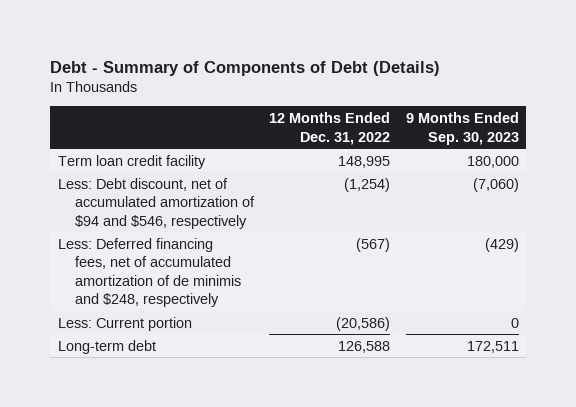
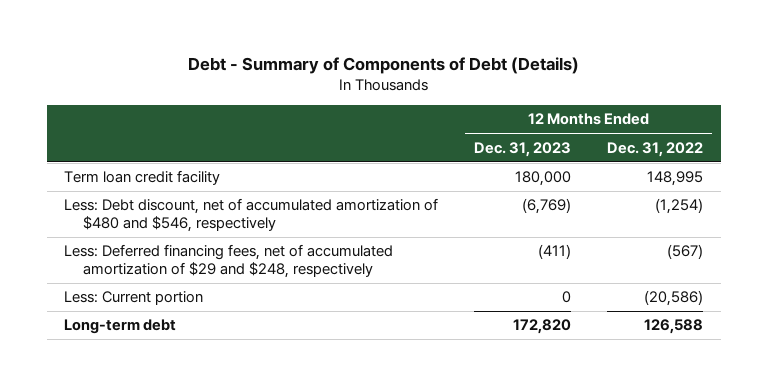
[405,111,519,145] 9 Months Ended Sep. 30, 2023 -> none
none -> [474,141,572,157] Dec. 31, 2023
[57,177,255,229] Less: Debt discount, net of accumulated amortization of $94 and $546, respectively -> [64,198,439,232] Less: Debt discount, net of accumulated amortization of $480 and $546, respectively
[57,237,241,308] Less: Deferred financing fees, net of accumulated amortization of de minimis and $248, respectively -> [64,244,394,278] Less: Deferred financing fees, net of accumulated amortization of $29 and $248, respectively

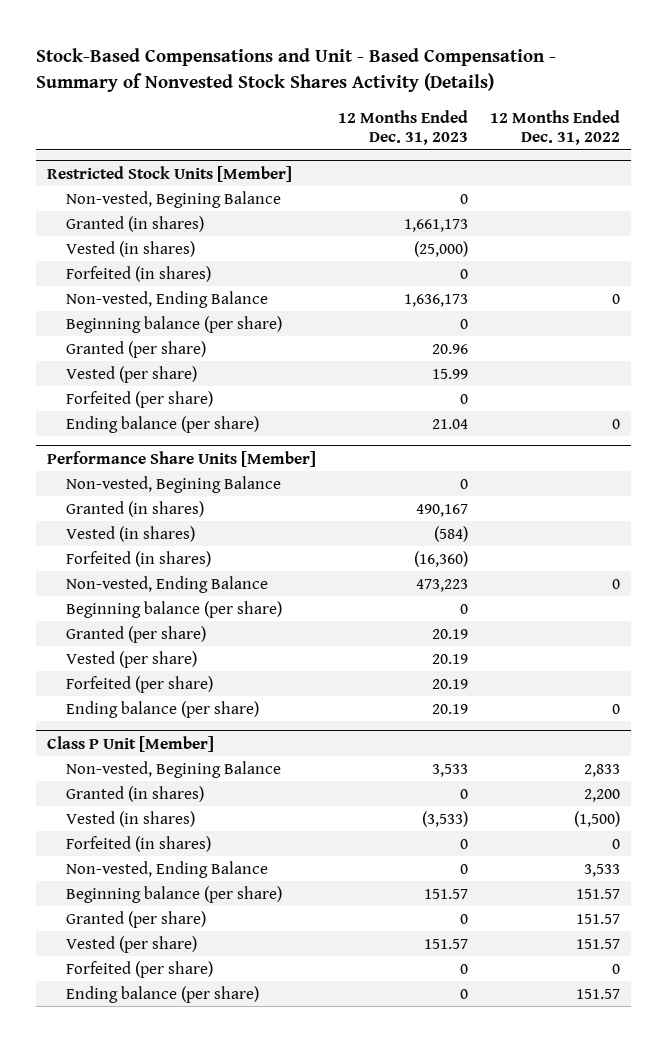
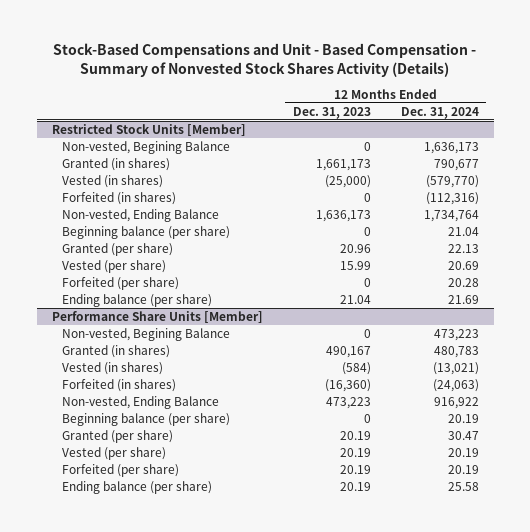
[489,109,620,146] 12 Months Ended Dec. 31, 2022 -> none
none -> [400,106,479,119] Dec. 31, 2024
[47,735,215,752] Class P Unit [Member] -> none
[66,760,282,778] Non-vested, Begining Balance -> none
[66,785,205,802] Granted (in shares) -> none
[66,810,196,827] Vested (in shares) -> none
[66,835,212,852] Forfeited (in shares) -> none
[66,860,269,878] Non-vested, Ending Balance -> none
[66,885,283,903] Beginning balance (per share) -> none
[66,910,207,928] Granted (per share) -> none
[66,935,198,953] Vested (per share) -> none
[66,960,214,978] Forfeited (per share) -> none
[66,985,260,1003] Ending balance (per share) -> none

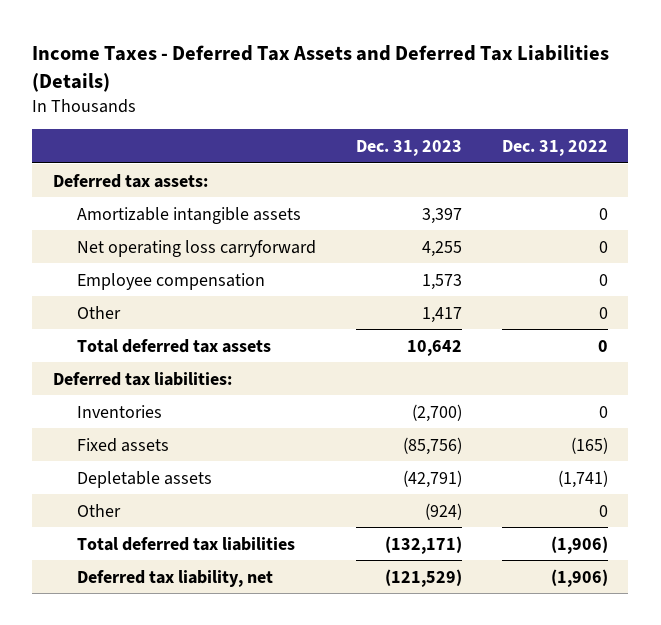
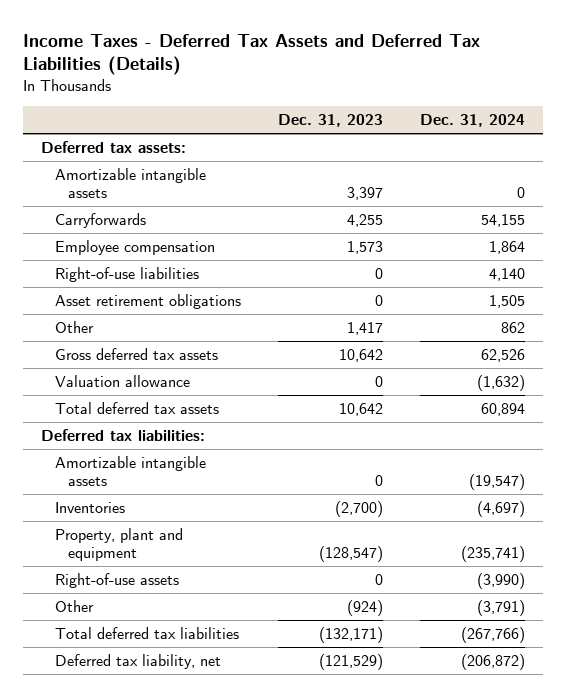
[502,139,609,156] Dec. 31, 2022 -> none
none -> [419,114,525,128] Dec. 31, 2024
[76,239,316,257] Net operating loss carryforward -> [54,212,146,228] Carryforwards
none -> [54,266,199,282] Right-of-use liabilities
none -> [54,293,241,309] Asset retirement obligations
none -> [54,347,218,360] Gross deferred tax assets
none -> [54,374,190,387] Valuation allowance
none -> [54,455,206,487] Amortizable intangible assets
[76,437,169,452] Fixed assets -> none
[76,470,212,488] Depletable assets -> none
none -> [54,527,183,562] Property, plant and equipment
none -> [54,572,179,588] Right-of-use assets

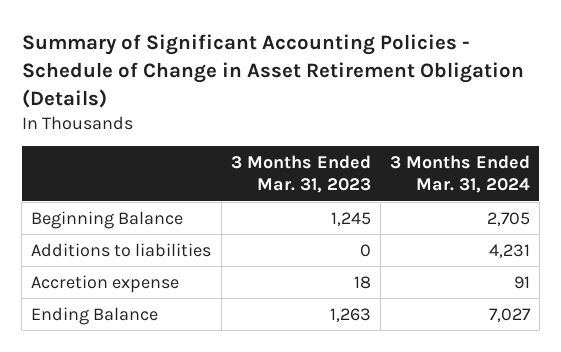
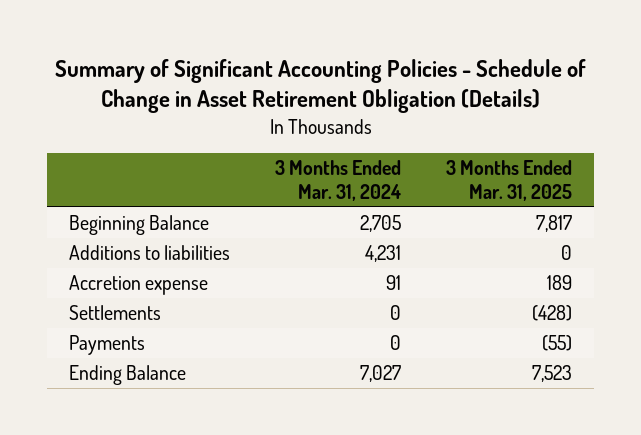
[230,155,371,193] 3 Months Ended Mar. 31, 2023 -> none
none -> [445,160,572,201] 3 Months Ended Mar. 31, 2025
none -> [69,305,162,321] Settlements
none -> [69,335,146,356] Payments

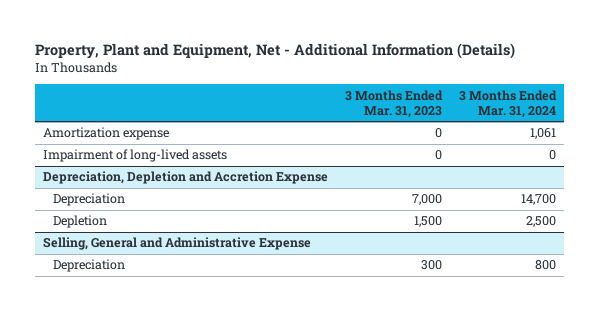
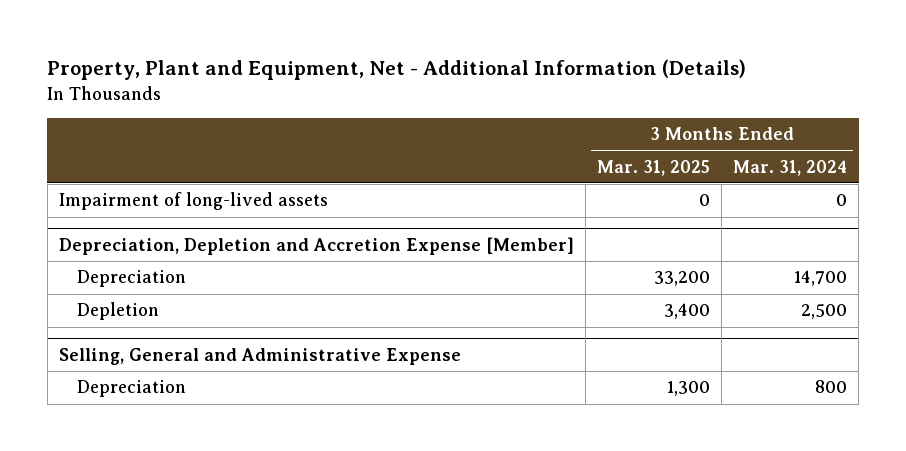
[345,89,444,118] 3 Months Ended Mar. 31, 2023 -> none
none -> [597,159,711,176] Mar. 31, 2025
[43,127,170,141] Amortization expense -> none
[43,171,329,185] Depreciation, Depletion and Accretion Expense -> [58,236,574,255] Depreciation, Depletion and Accretion Expense [Member]

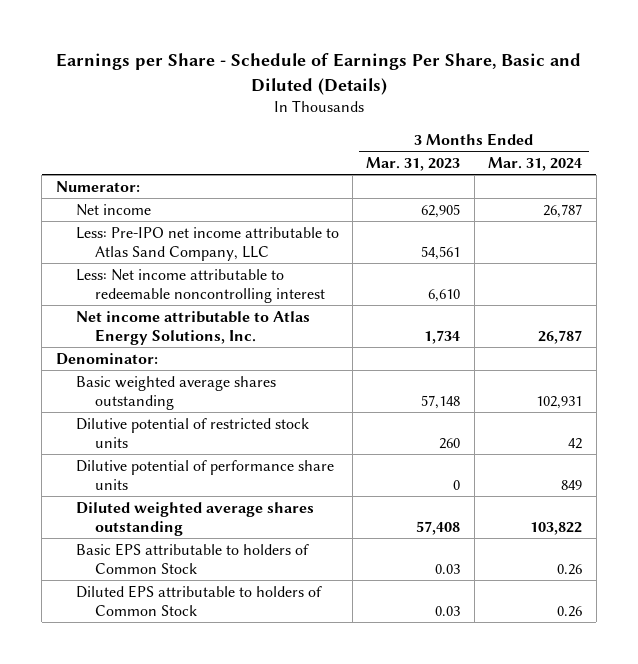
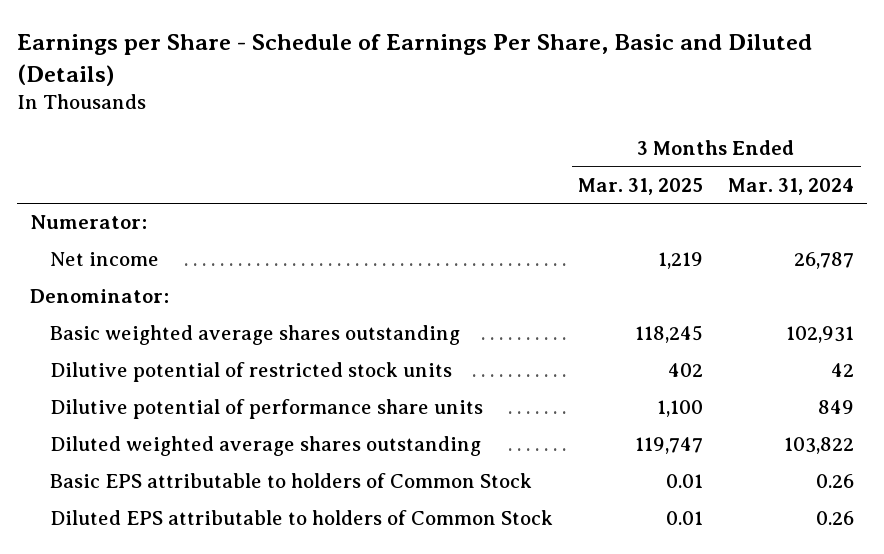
[366,156,461,171] Mar. 31, 2023 -> none
none -> [578,178,704,196] Mar. 31, 2025
[75,226,339,261] Less: Pre-IPO net income attributable to Atlas Sand Company, LLC -> none
[75,268,326,303] Less: Net income attributable to redeemable noncontrolling interest -> none
[75,310,310,345] Net income attributable to Atlas Energy Solutions, Inc. -> none

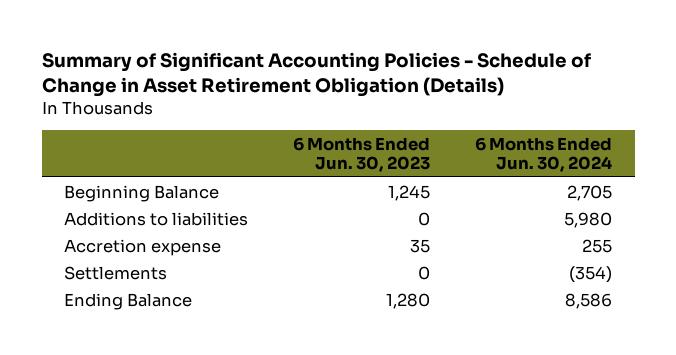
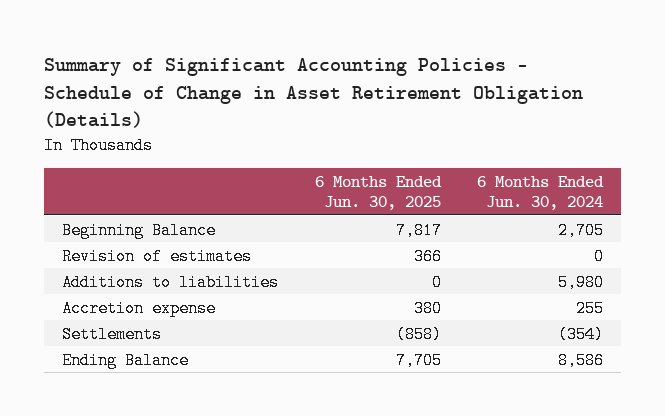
[293,136,431,173] 6 Months Ended Jun. 30, 2023 -> none
none -> [314,175,442,211] 6 Months Ended Jun. 30, 2025
none -> [62,247,253,265] Revision of estimates

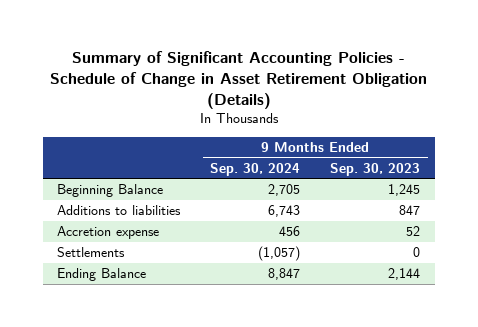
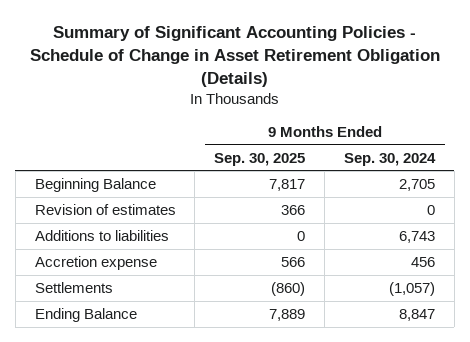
[330,162,421,176] Sep. 30, 2023 -> none
none -> [214,152,306,166] Sep. 30, 2025
none -> [34,204,176,216] Revision of estimates

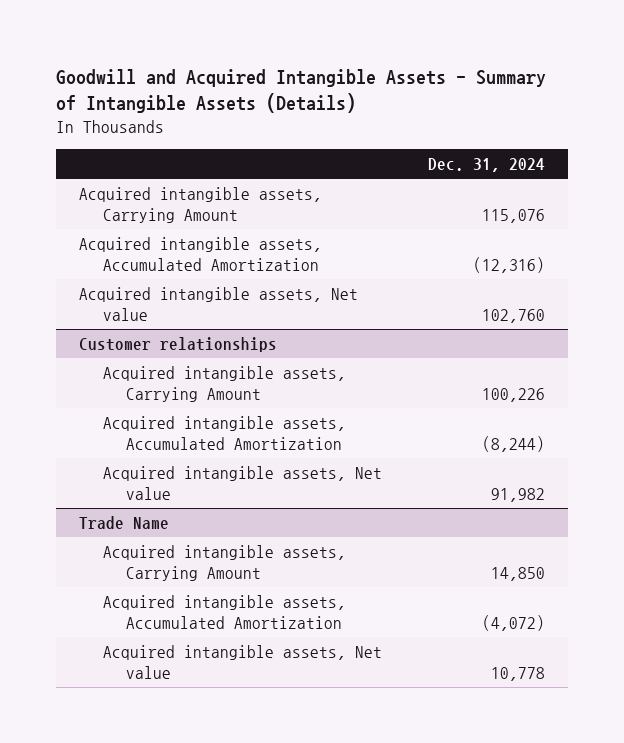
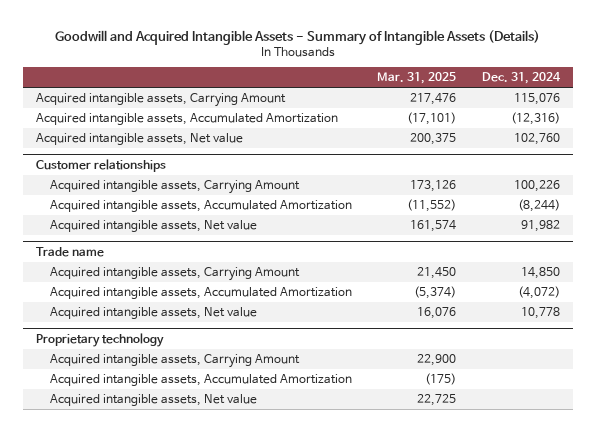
none -> [377,72,457,85] Mar. 31, 2025
[79,516,170,530] Trade Name -> [35,246,104,257] Trade name
none -> [35,332,164,347] Proprietary technology
none -> [49,354,300,369] Acquired intangible assets, Carrying Amount
none -> [49,374,352,387] Acquired intangible assets, Accumulated Amortization
none -> [49,394,257,407] Acquired intangible assets, Net value

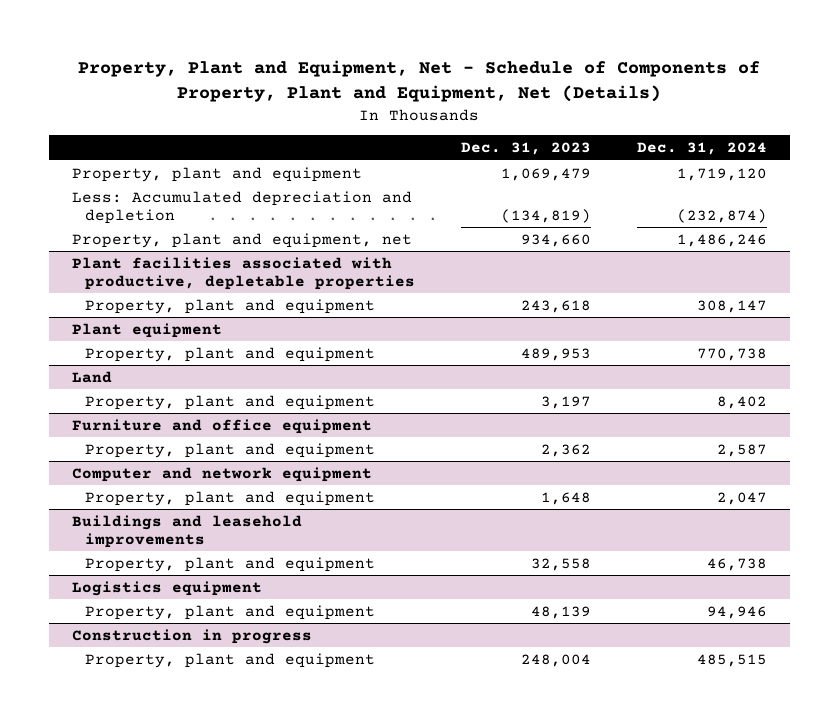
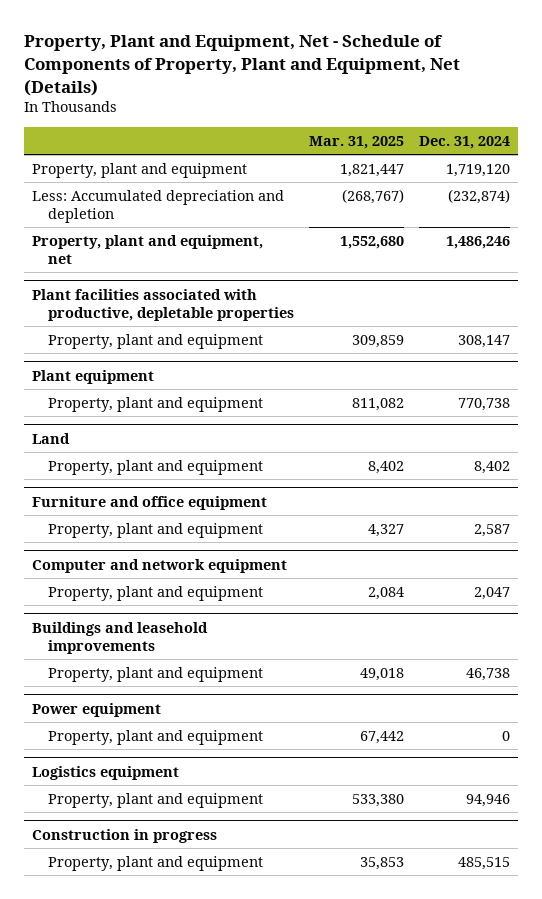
[460,142,591,156] Dec. 31, 2023 -> none
none -> [309,135,405,149] Mar. 31, 2025
none -> [31,702,161,717] Power equipment
none -> [47,729,263,745] Property, plant and equipment

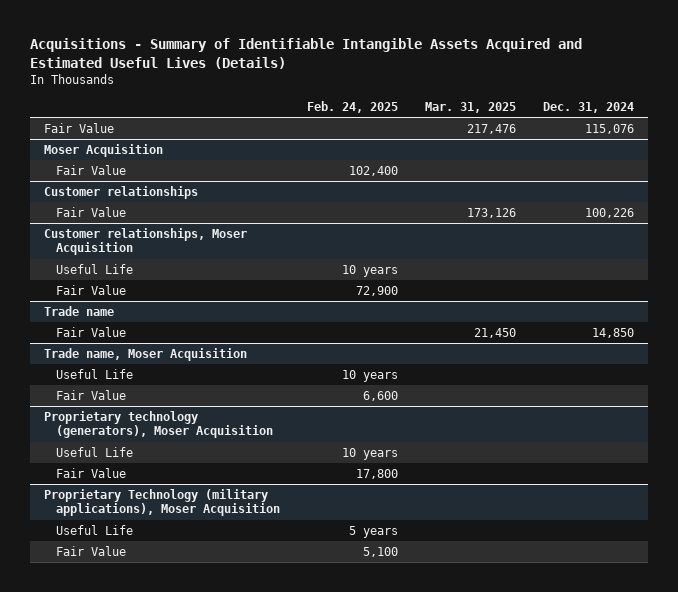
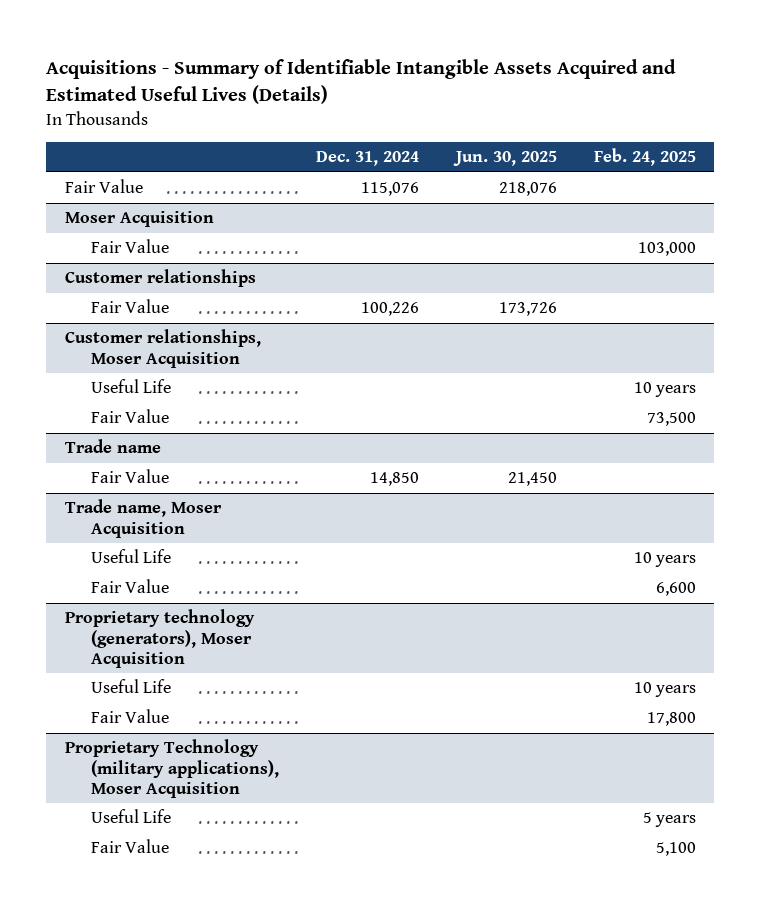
[425,101,517,113] Mar. 31, 2025 -> none
none -> [452,151,557,167] Jun. 30, 2025
[349,165,399,176] 102,400 -> [637,242,696,257] 103,000
[356,285,399,296] 72,900 -> [646,412,696,427] 73,500

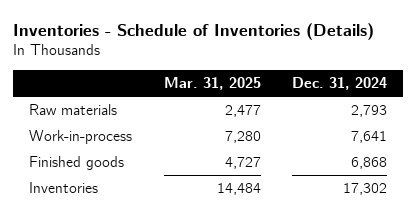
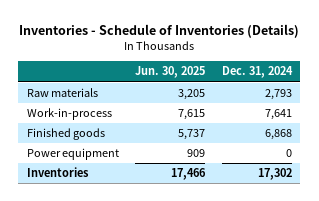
[163,77,261,91] Mar. 31, 2025 -> none
none -> [135,66,206,79] Jun. 30, 2025
none -> [26,148,119,161] Power equipment

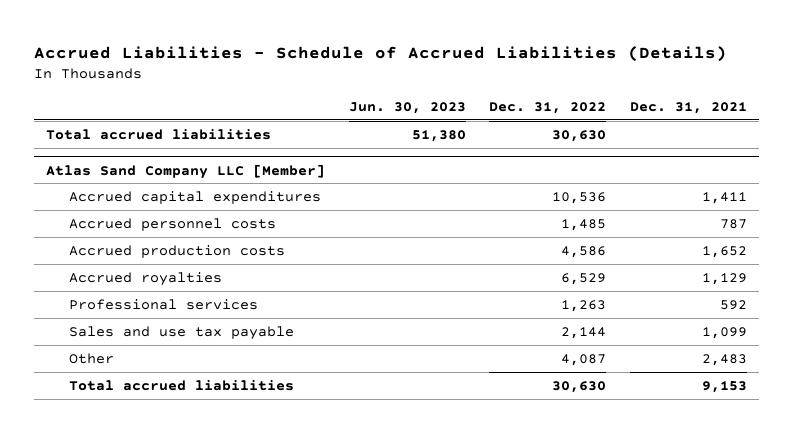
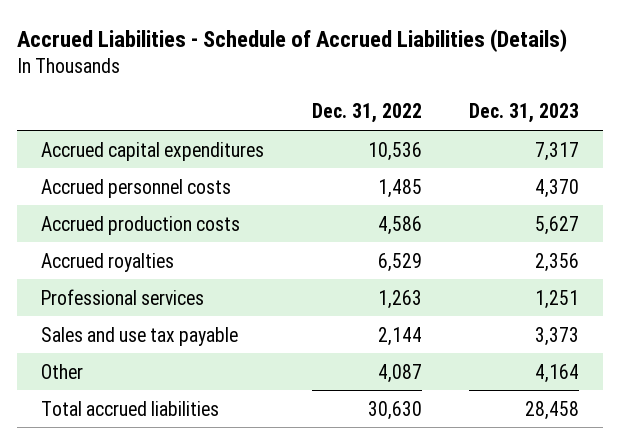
[348,102,466,115] Jun. 30, 2023 -> none
[630,102,748,115] Dec. 31, 2021 -> none
none -> [469,103,580,124] Dec. 31, 2023
[45,128,271,140] Total accrued liabilities -> none
[45,163,325,179] Atlas Sand Company LLC [Member] -> none

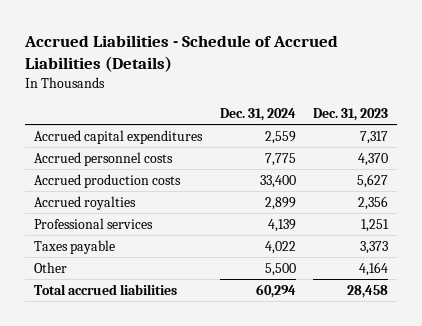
[311,103,422,124] Dec. 31, 2022 -> none
none -> [219,108,296,122] Dec. 31, 2024
[41,326,239,346] Sales and use tax payable -> [34,239,116,254] Taxes payable

